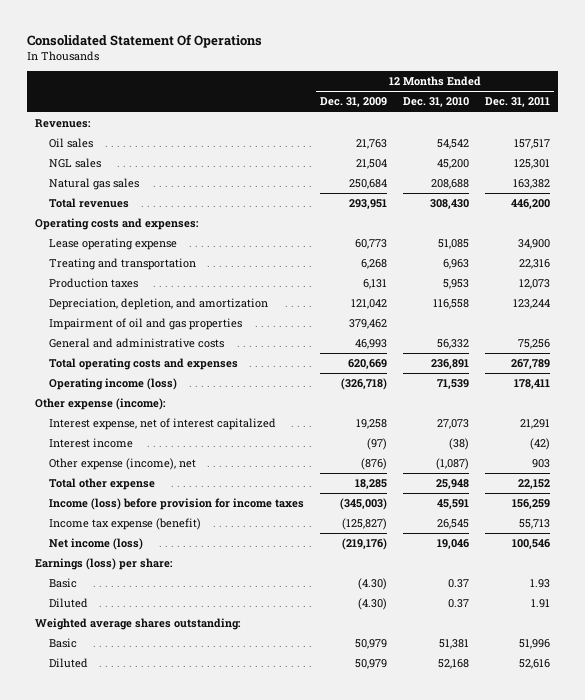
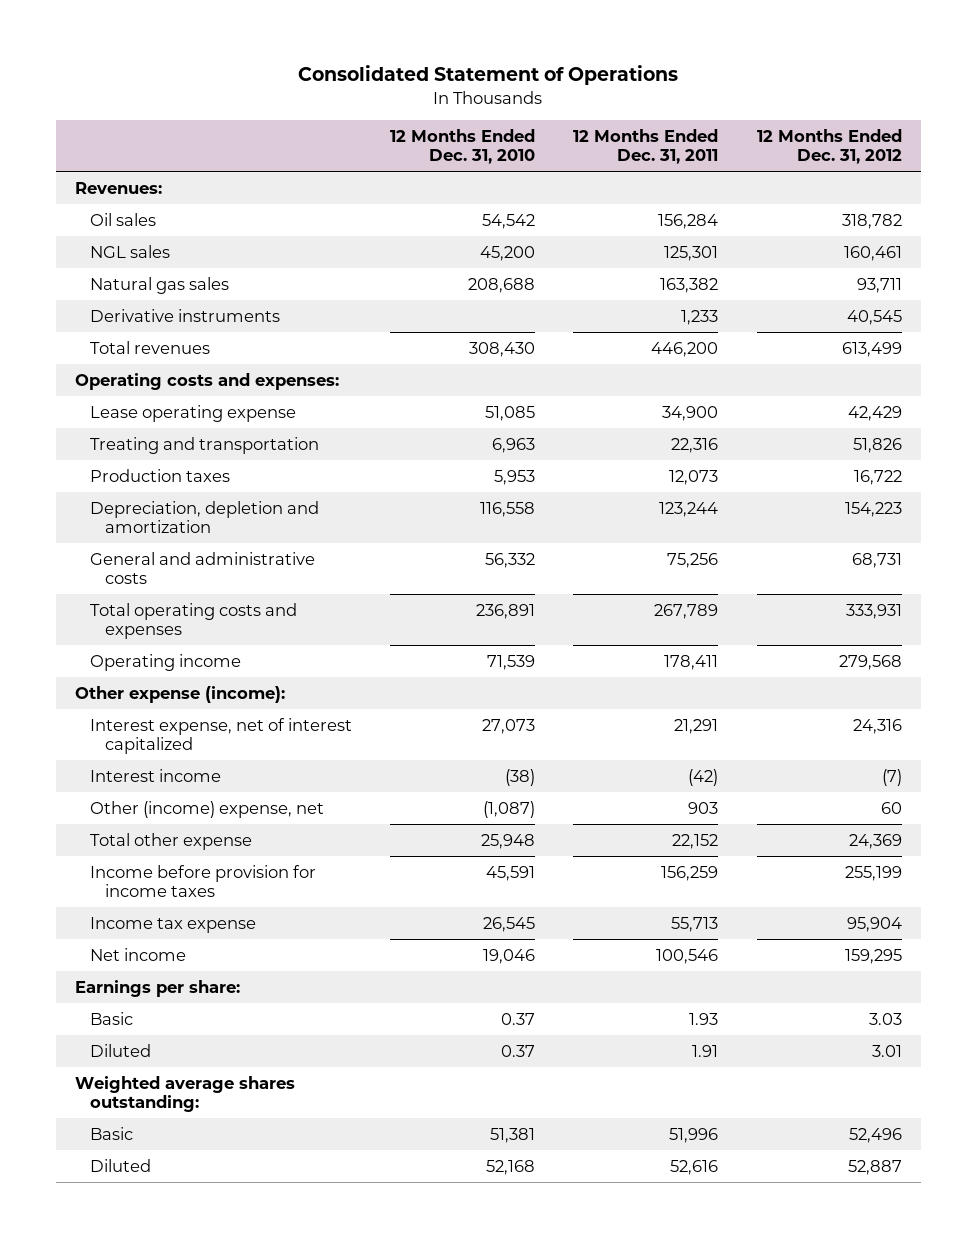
[27,33,263,48] Consolidated Statement Of Operations -> [298,65,679,86] Consolidated Statement of Operations
[319,97,387,108] Dec. 31, 2009 -> none
none -> [756,128,902,164] 12 Months Ended Dec. 31, 2012
[513,139,550,150] 157,517 -> [658,213,719,229] 156,284
none -> [90,308,281,322] Derivative instruments
[48,318,242,331] Impairment of oil and gas properties -> none
[48,298,268,311] Depreciation, depletion, and amortization -> [90,500,320,533] Depreciation, depletion and amortization
[48,378,177,391] Operating income (loss) -> [90,653,242,671] Operating income
[48,458,196,471] Other expense (income), net -> [90,800,325,818] Other (income) expense, net
[48,498,304,511] Income (loss) before provision for income taxes -> [90,864,317,897] Income before provision for income taxes
[48,518,201,531] Income tax expense (benefit) -> [90,916,257,933] Income tax expense
[48,538,143,551] Net income (loss) -> [90,947,187,961] Net income
[35,558,174,571] Earnings (loss) per share: -> [74,979,240,997] Earnings per share:

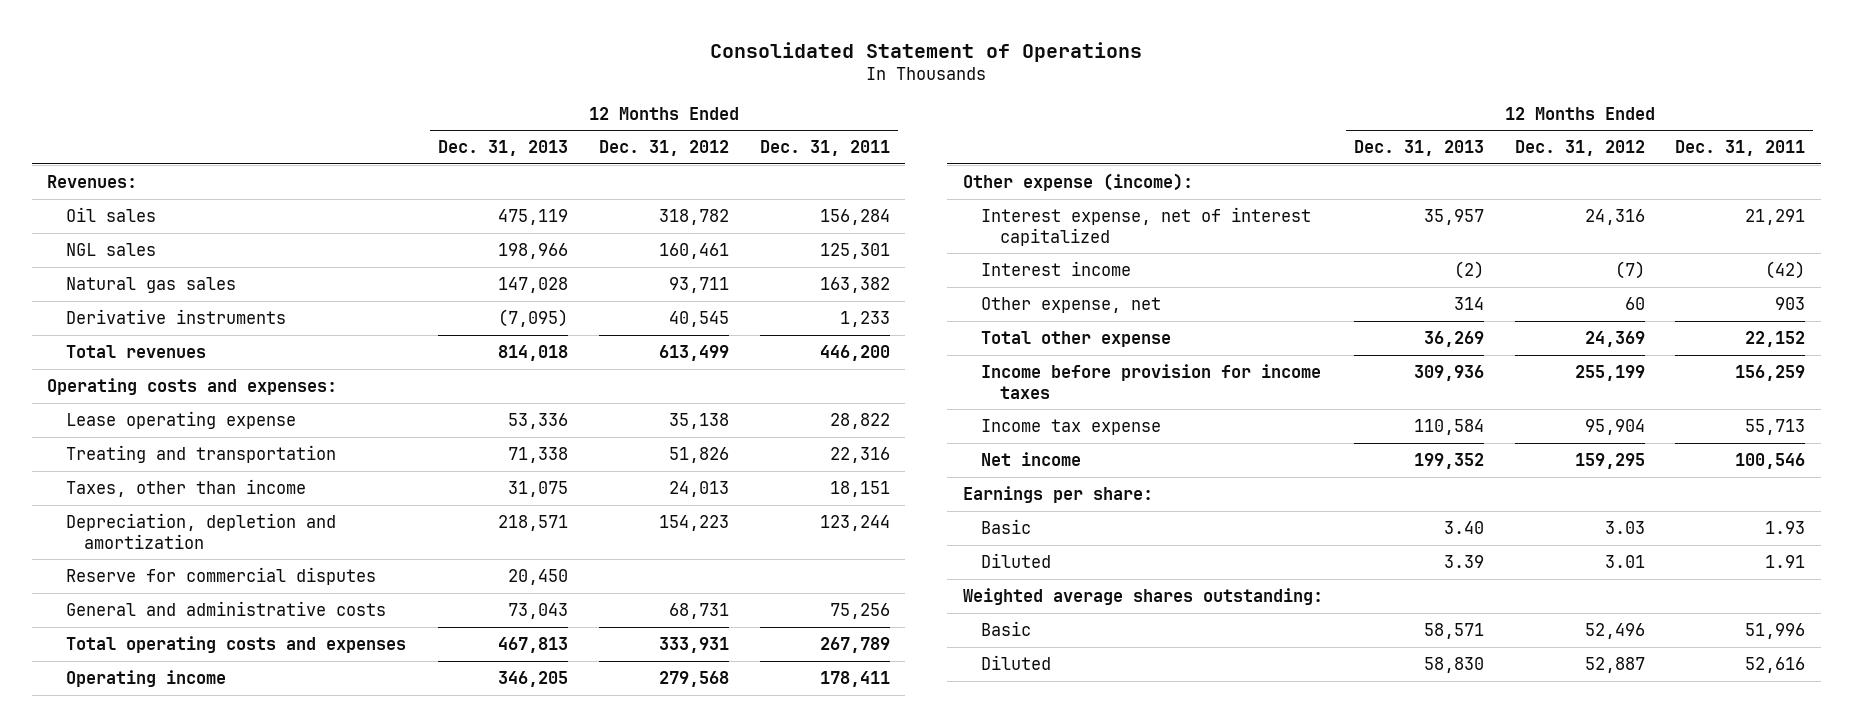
[390,128,536,164] 12 Months Ended Dec. 31, 2010 -> none
none -> [437,140,568,157] Dec. 31, 2013
[662,405,719,421] 34,900 -> [829,412,890,429] 28,822
[847,405,902,421] 42,429 -> [668,412,729,429] 35,138
[90,468,231,482] Production taxes -> none
none -> [65,478,306,497] Taxes, other than income
none -> [65,566,376,585] Reserve for commercial disputes
[90,800,325,818] Other (income) expense, net -> [981,296,1162,313] Other expense, net

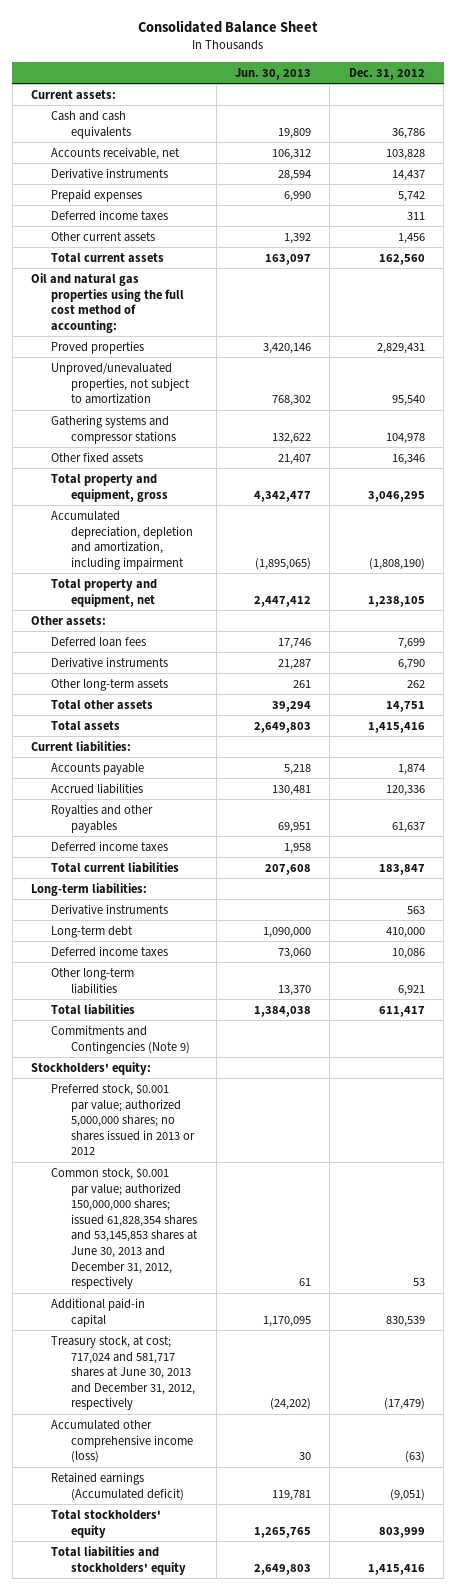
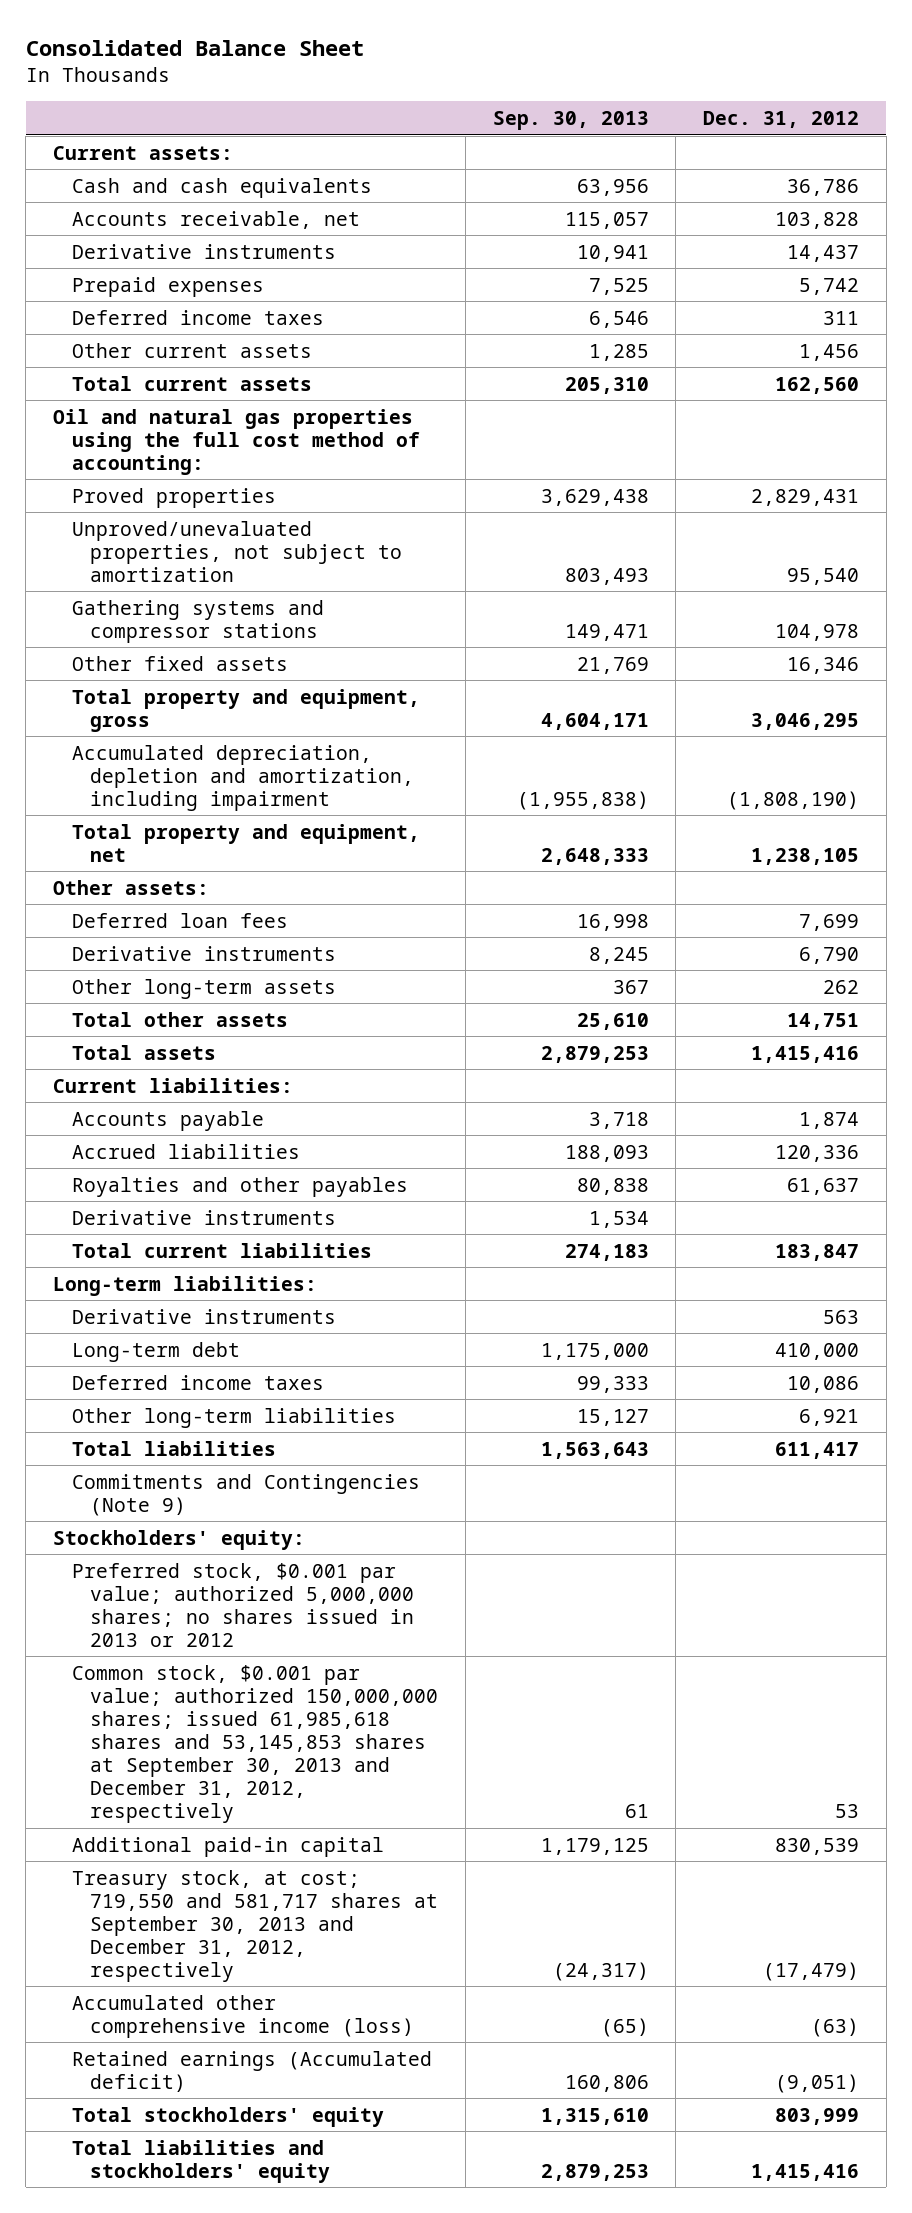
[235,67,312,80] Jun. 30, 2013 -> none
none -> [492,110,649,130] Sep. 30, 2013
[51,840,169,852] Deferred income taxes -> none
none -> [71,1209,336,1225] Derivative instruments
[51,1166,199,1290] Common stock, $0.001 par value; authorized 150,000,000 shares; issued 61,828,354 shares and 53,145,853 shares at June 30, 2013 and December 31, 2012, respectively -> [71,1664,439,1823] Common stock, $0.001 par value; authorized 150,000,000 shares; issued 61,985,618 shares and 53,145,853 shares at September 30, 2013 and December 31, 2012, respectively
[51,1335,196,1411] Treasury stock, at cost; 717,024 and 581,717 shares at June 30, 2013 and December 31, 2012, respectively -> [71,1869,439,1982] Treasury stock, at cost; 719,550 and 581,717 shares at September 30, 2013 and December 31, 2012, respectively

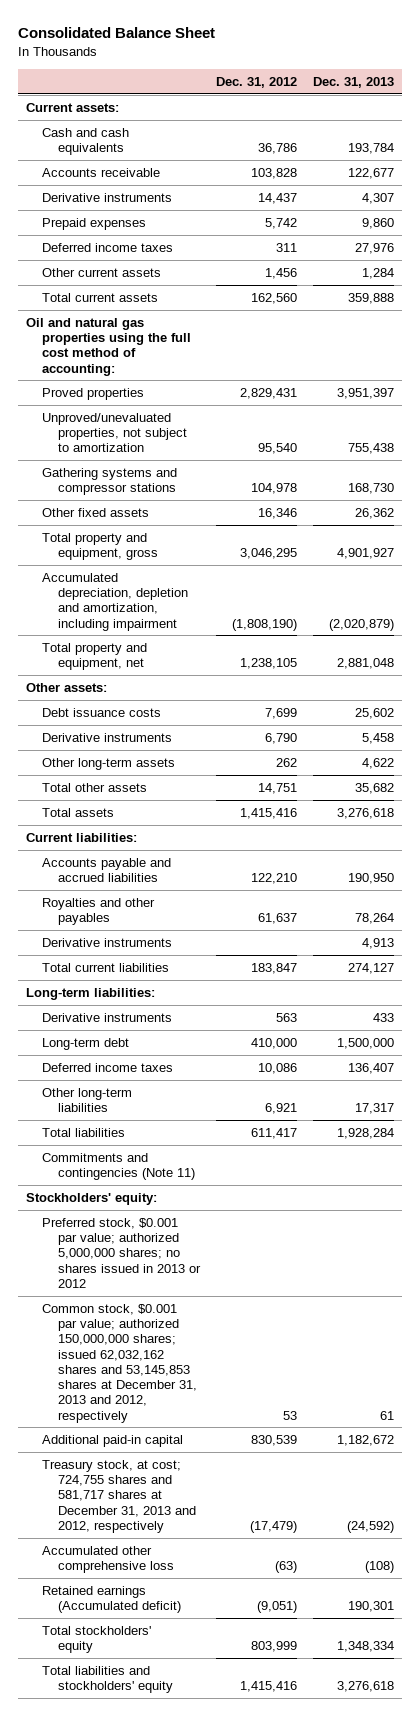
[492,110,649,130] Sep. 30, 2013 -> none
none -> [312,76,394,88] Dec. 31, 2013
[71,210,360,229] Accounts receivable, net -> [42,167,161,177] Accounts receivable
[71,912,288,928] Deferred loan fees -> [42,707,162,717] Debt issuance costs
[71,1110,264,1131] Accounts payable -> none
[71,1143,300,1159] Accrued liabilities -> none
none -> [42,857,172,883] Accounts payable and accrued liabilities
[71,1473,420,1516] Commitments and Contingencies (Note 9) -> [42,1152,195,1181] Commitments and contingencies (Note 11)
[71,1664,439,1823] Common stock, $0.001 par value; authorized 150,000,000 shares; issued 61,985,618 shares and 53,145,853 shares at September 30, 2013 and December 31, 2012, respectively -> [42,1303,197,1423] Common stock, $0.001 par value; authorized 150,000,000 shares; issued 62,032,162 shares and 53,145,853 shares at December 31, 2013 and 2012, respectively
[71,1869,439,1982] Treasury stock, at cost; 719,550 and 581,717 shares at September 30, 2013 and December 31, 2012, respectively -> [42,1459,196,1533] Treasury stock, at cost; 724,755 shares and 581,717 shares at December 31, 2013 and 2012, respectively
[71,1994,415,2038] Accumulated other comprehensive income (loss) -> [42,1545,174,1574] Accumulated other comprehensive loss

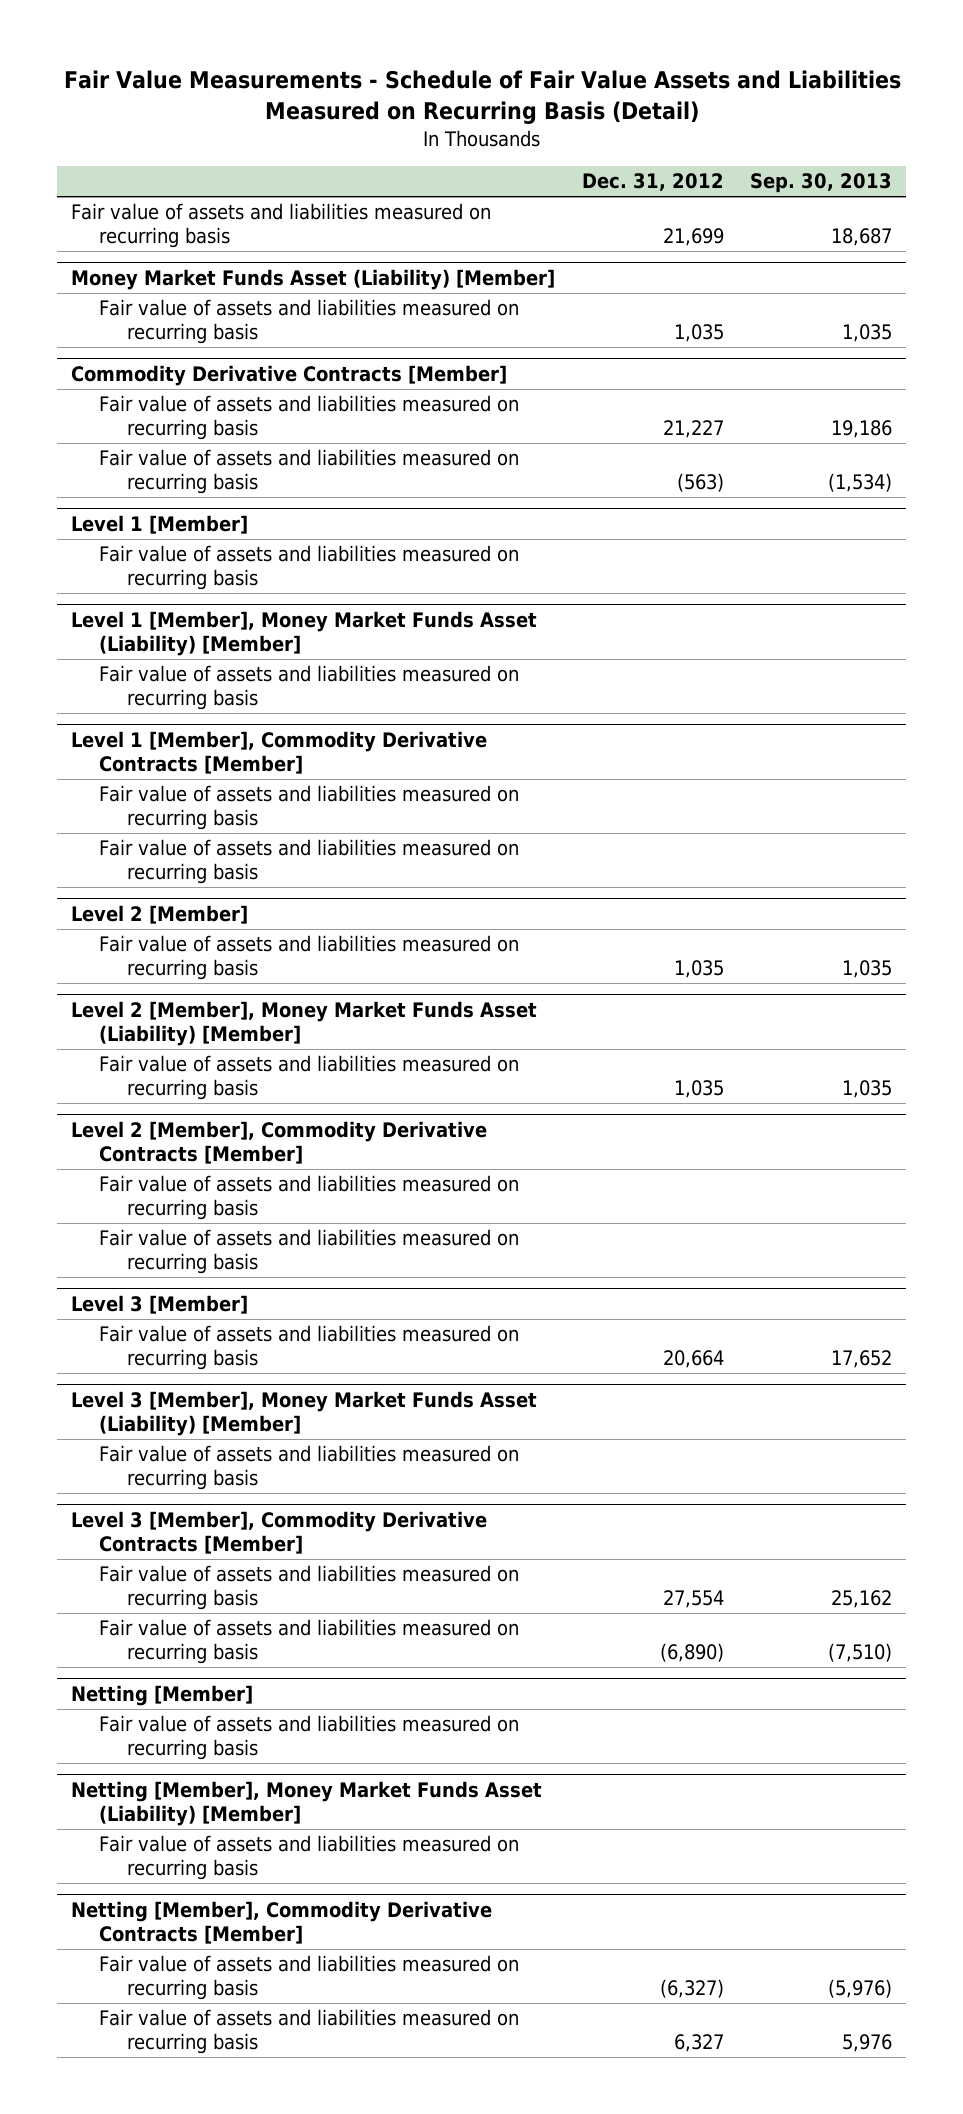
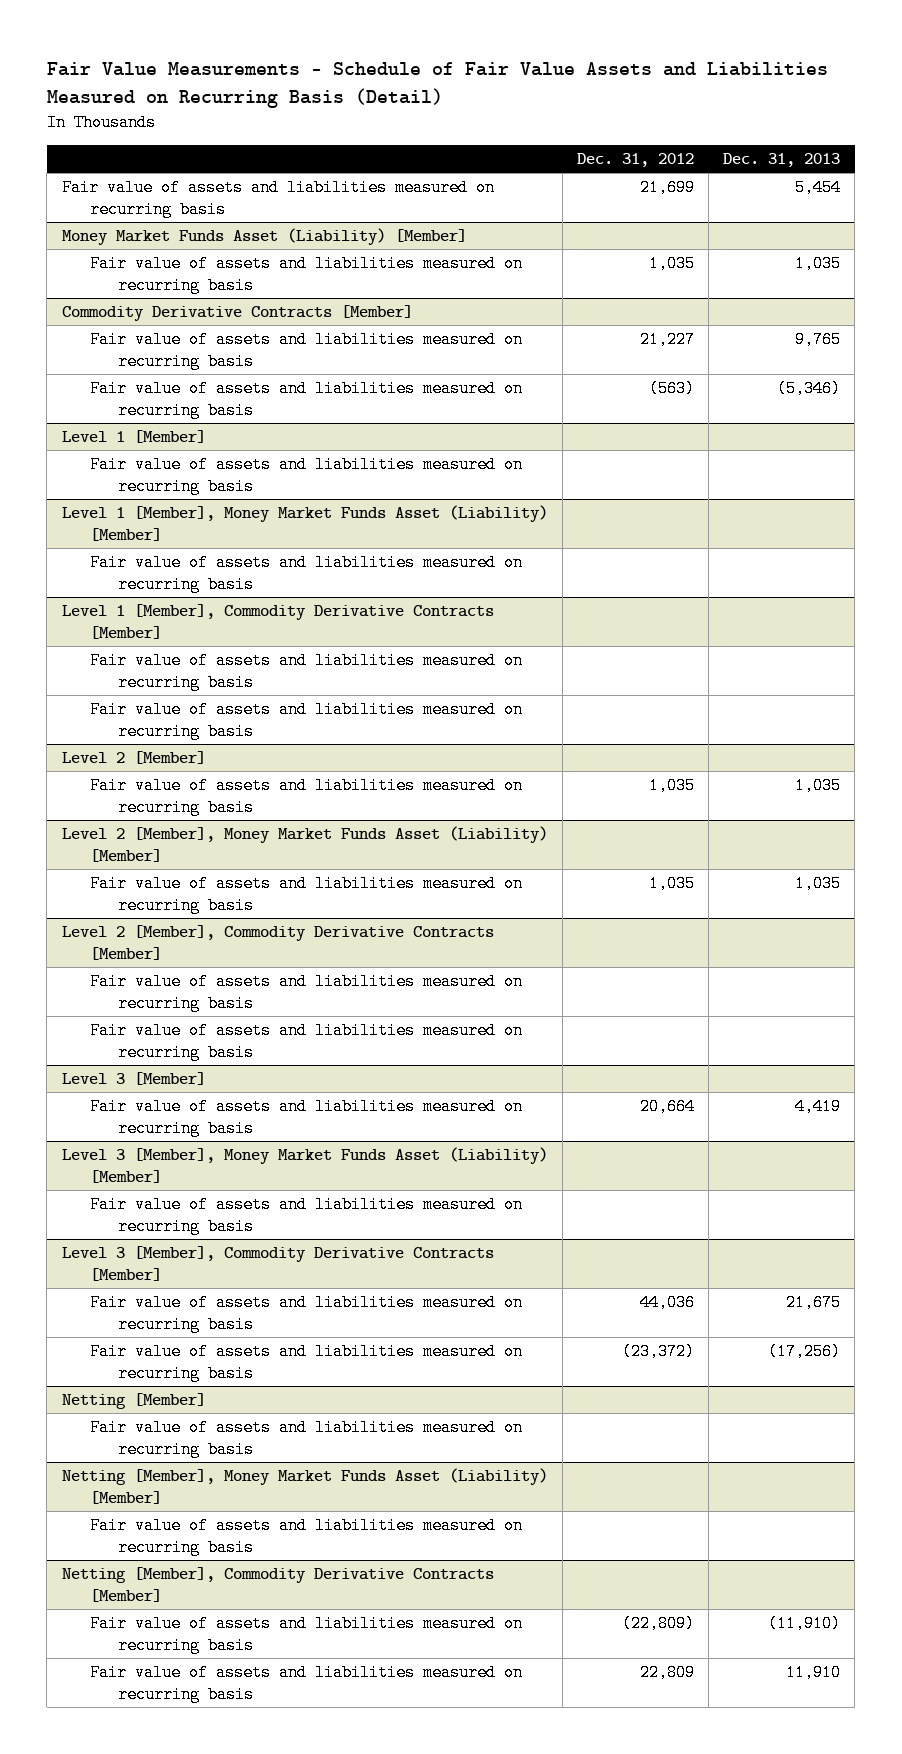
[750,173,893,194] Sep. 30, 2013 -> none
none -> [723,153,841,168] Dec. 31, 2013
[662,1590,724,1609] 27,554 -> [639,1294,695,1312] 44,036
[659,1643,724,1663] (6,890) -> [621,1343,695,1361] (23,372)
[659,1979,724,1999] (6,327) -> [621,1615,695,1633] (22,809)
[673,2034,724,2053] 6,327 -> [639,1664,695,1682] 22,809

